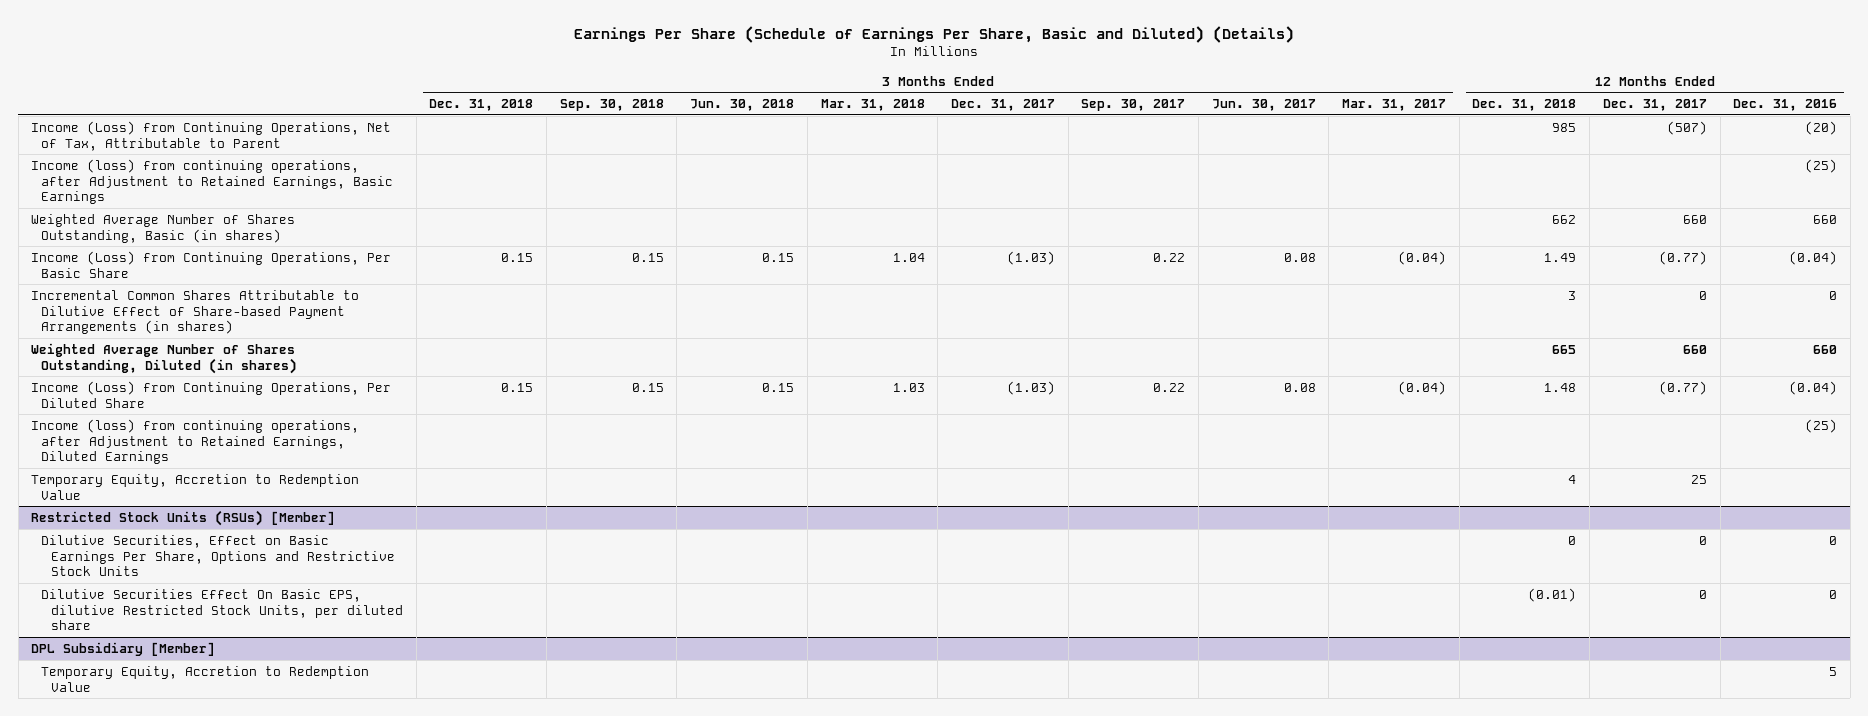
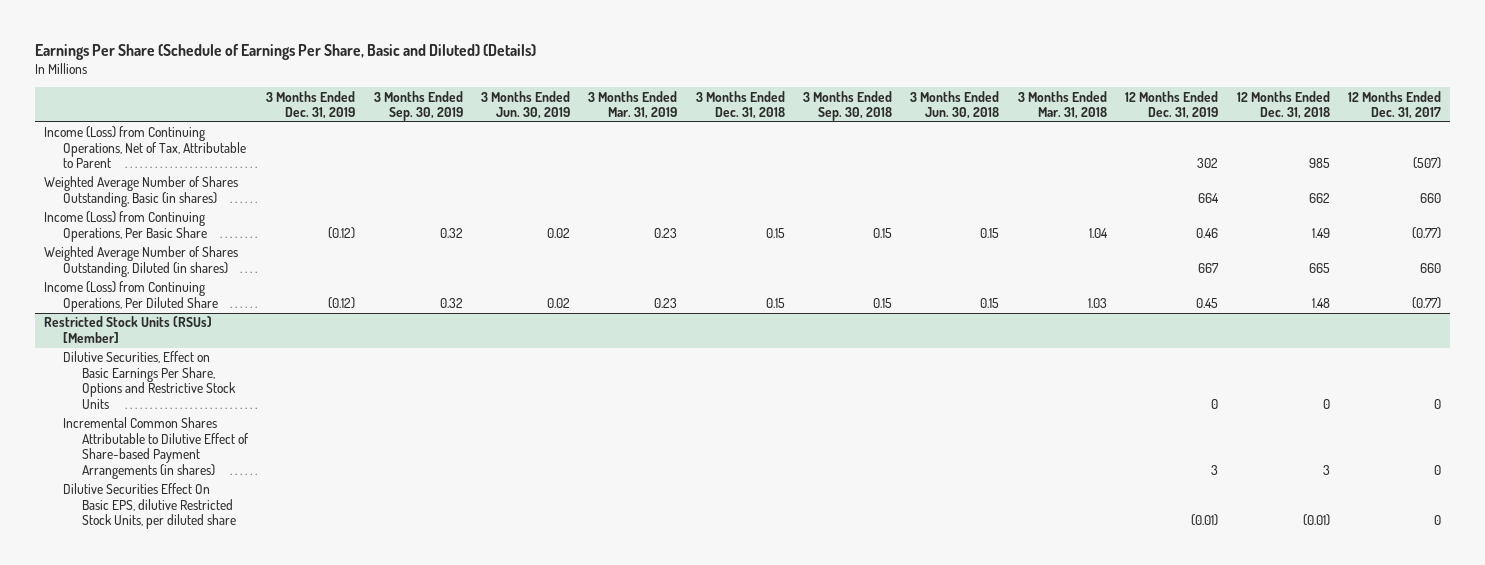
[950,99,1055,112] Dec. 31, 2017 -> none
[1081,99,1186,112] Sep. 30, 2017 -> none
[1211,99,1316,112] Jun. 30, 2017 -> none
[1342,99,1447,112] Mar. 31, 2017 -> none
[1733,99,1838,112] Dec. 31, 2016 -> none
none -> [266,90,356,120] 3 Months Ended Dec. 31, 2019
none -> [373,90,463,122] 3 Months Ended Sep. 30, 2019
none -> [481,90,571,120] 3 Months Ended Jun. 30, 2019
none -> [588,90,678,120] 3 Months Ended Mar. 31, 2019
none -> [1125,90,1219,120] 12 Months Ended Dec. 31, 2019
[31,158,394,205] Income (loss) from continuing operations, after Adjustment to Retained Earnings, Basic Earnings -> none
[31,289,360,335] Incremental Common Shares Attributable to Dilutive Effect of Share-based Payment Arrangements (in shares) -> none
[31,418,360,465] Income (loss) from continuing operations, after Adjustment to Retained Earnings, Diluted Earnings -> none
[31,473,360,500] Temporary Equity, Accretion to Redemption Value -> none
none -> [62,417,249,479] Incremental Common Shares Attributable to Dilutive Effect of Share-based Payment Arrangements (in shares)
[31,641,216,656] DPL Subsidiary [Member] -> none
[41,665,370,692] Temporary Equity, Accretion to Redemption Value -> none

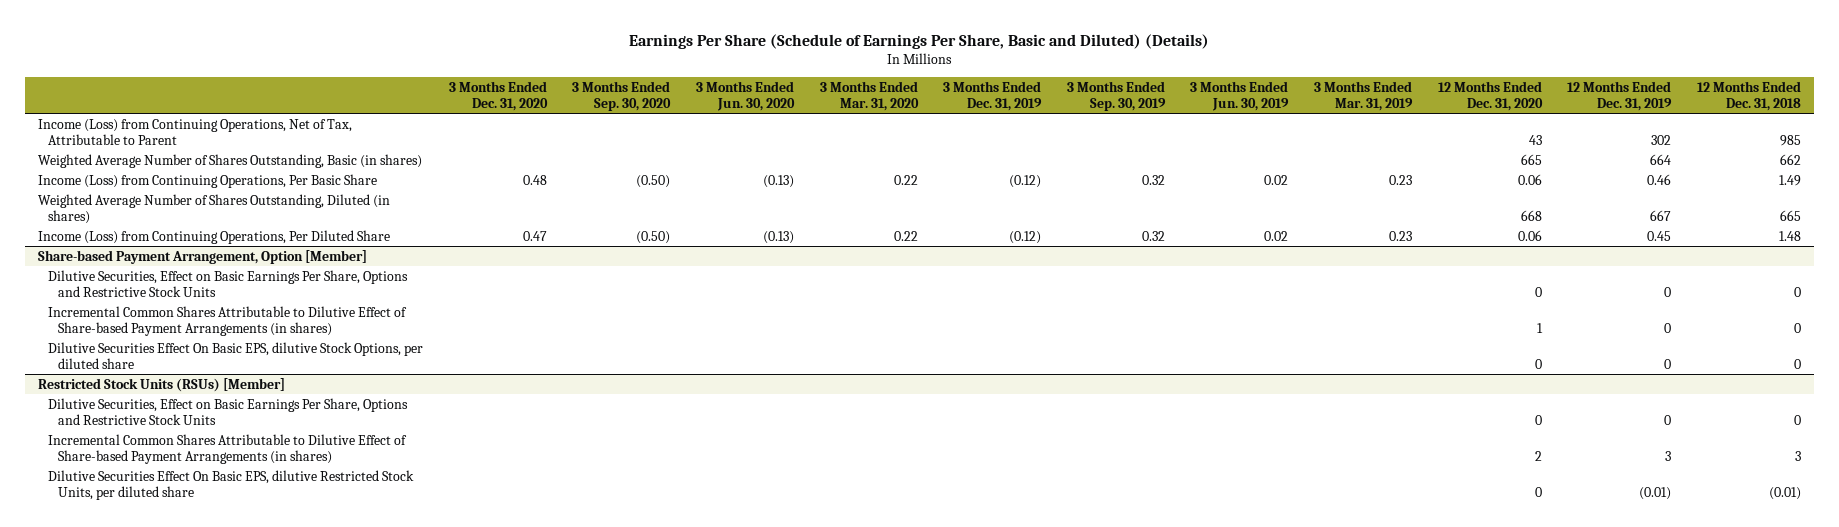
[695,90,785,120] 3 Months Ended Dec. 31, 2018 -> none
[803,90,893,122] 3 Months Ended Sep. 30, 2018 -> none
[910,90,1000,120] 3 Months Ended Jun. 30, 2018 -> none
[1017,90,1107,120] 3 Months Ended Mar. 31, 2018 -> none
[1347,90,1441,120] 12 Months Ended Dec. 31, 2017 -> none
none -> [448,80,548,111] 3 Months Ended Dec. 31, 2020
none -> [572,80,672,111] 3 Months Ended Sep. 30, 2020
none -> [695,80,795,111] 3 Months Ended Jun. 30, 2020
none -> [819,80,919,111] 3 Months Ended Mar. 31, 2020
none -> [1437,80,1543,111] 12 Months Ended Dec. 31, 2020
none -> [37,249,367,264] Share-based Payment Arrangement, Option [Member]
none -> [47,269,408,297] Dilutive Securities, Effect on Basic Earnings Per Share, Options and Restrictive Stock Units
none -> [47,305,407,336] Incremental Common Shares Attributable to Dilutive Effect of Share-based Payment Arrangements (in shares)
none -> [47,341,423,369] Dilutive Securities Effect On Basic EPS, dilutive Stock Options, per diluted share

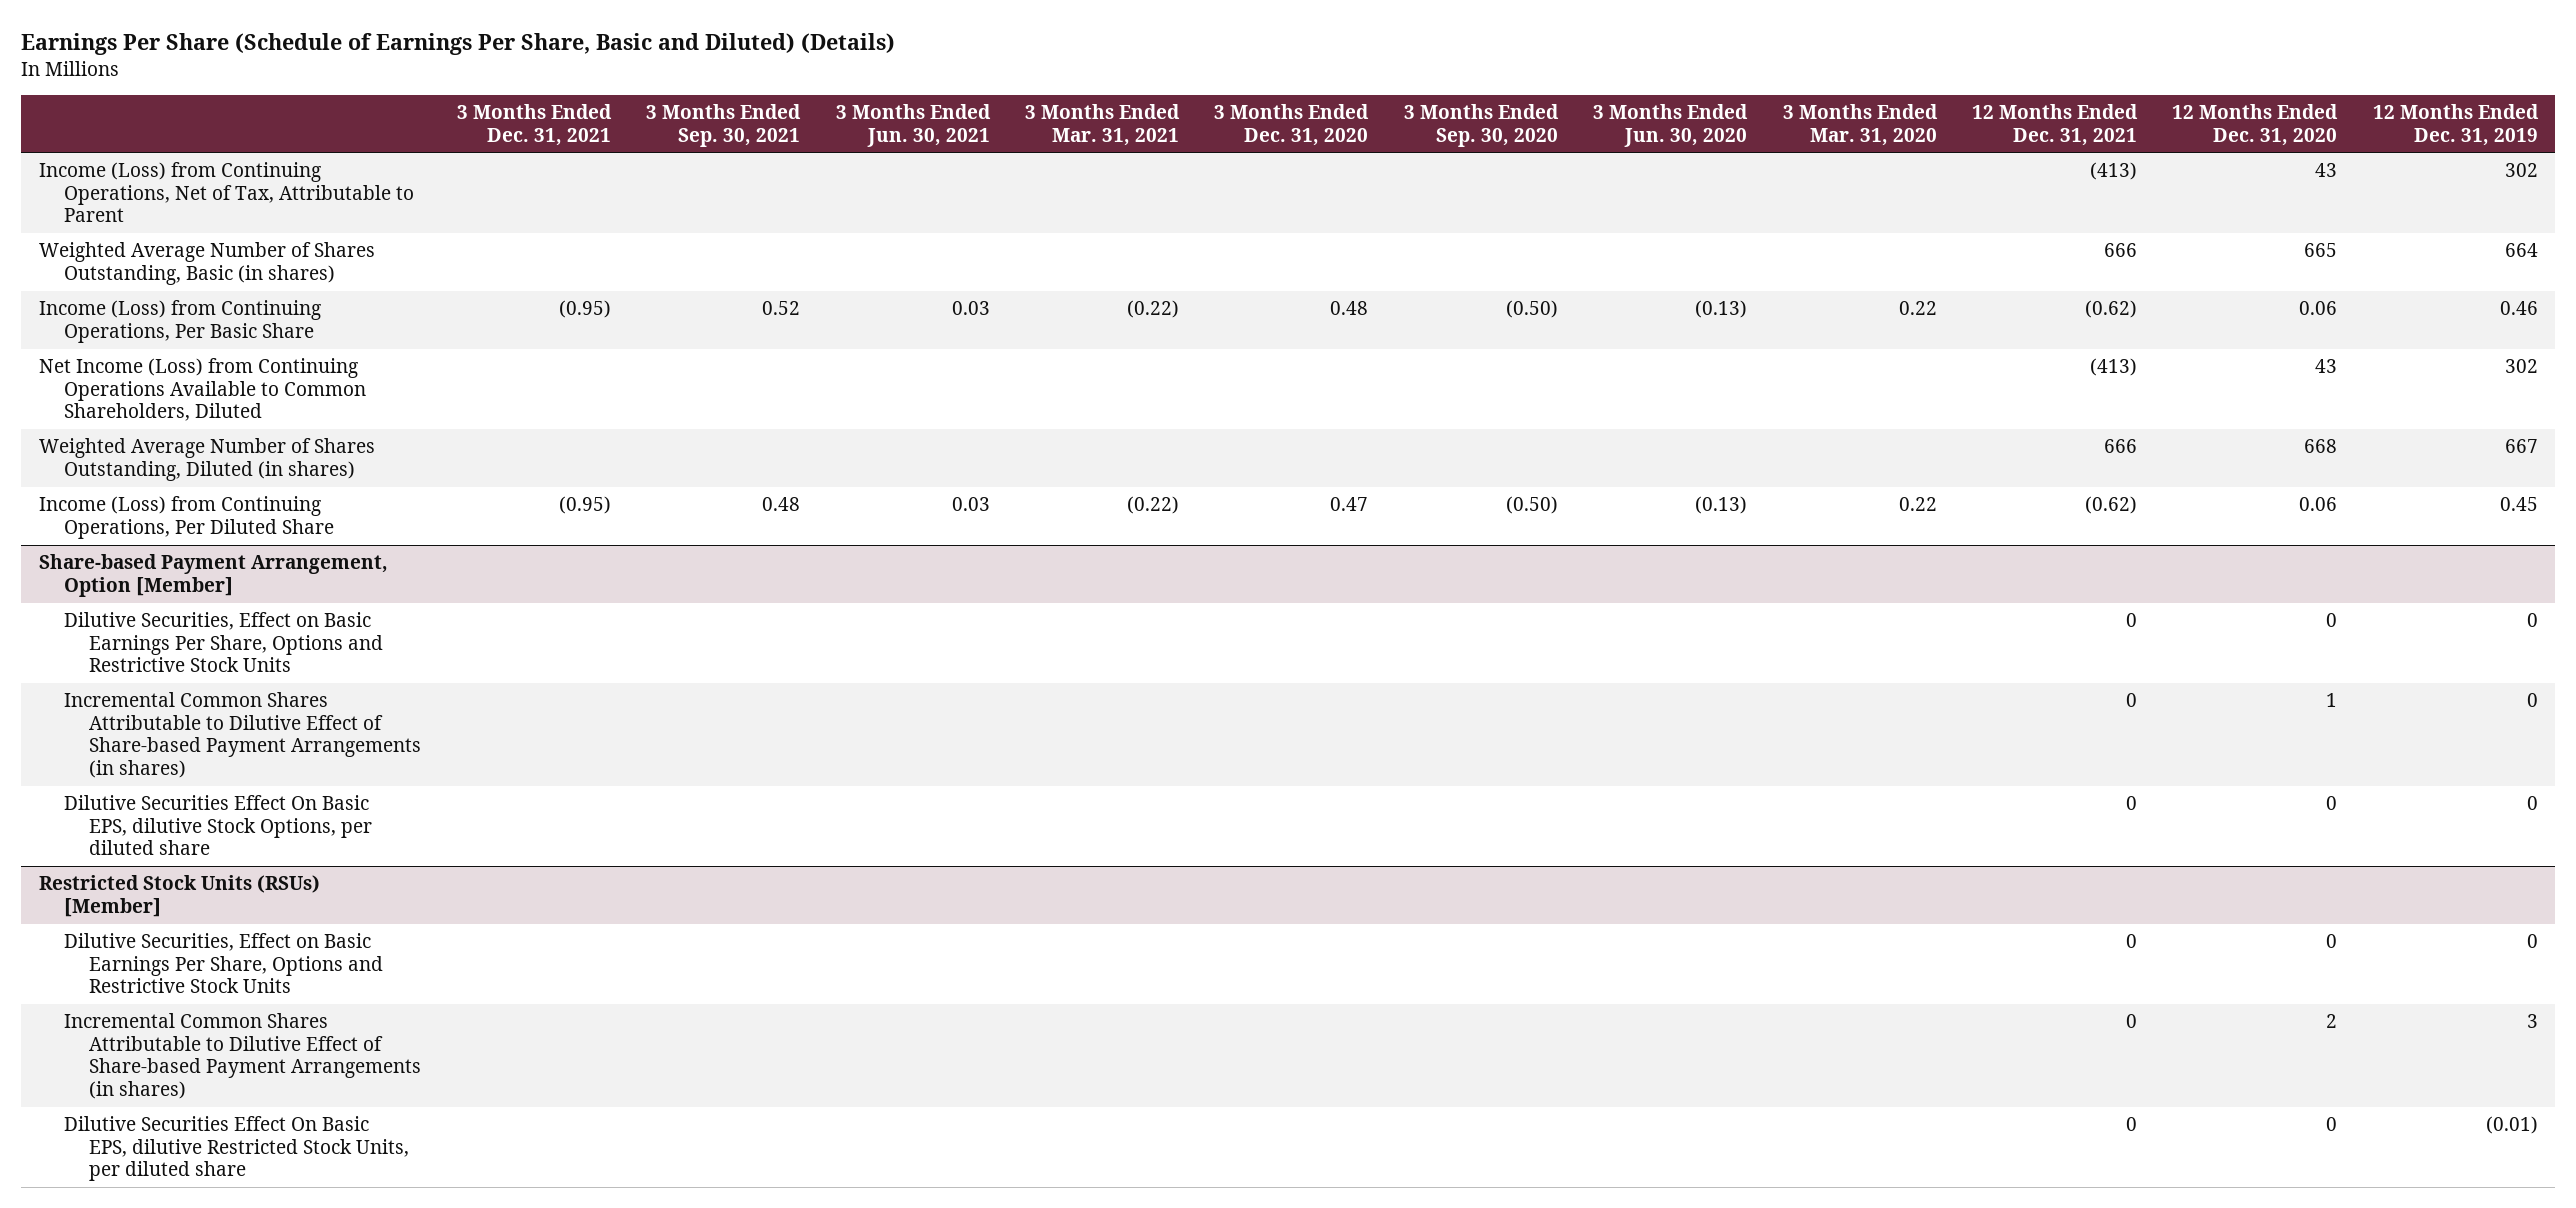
[943,80,1043,111] 3 Months Ended Dec. 31, 2019 -> none
[1066,80,1166,111] 3 Months Ended Sep. 30, 2019 -> none
[1190,80,1290,111] 3 Months Ended Jun. 30, 2019 -> none
[1314,80,1414,111] 3 Months Ended Mar. 31, 2019 -> none
[1696,80,1801,111] 12 Months Ended Dec. 31, 2018 -> none
none -> [456,104,612,146] 3 Months Ended Dec. 31, 2021
none -> [646,104,802,147] 3 Months Ended Sep. 30, 2021
none -> [835,104,991,147] 3 Months Ended Jun. 30, 2021
none -> [1024,104,1180,146] 3 Months Ended Mar. 31, 2021
none -> [1971,104,2138,146] 12 Months Ended Dec. 31, 2021
none -> [38,358,367,422] Net Income (Loss) from Continuing Operations Available to Common Shareholders, Diluted

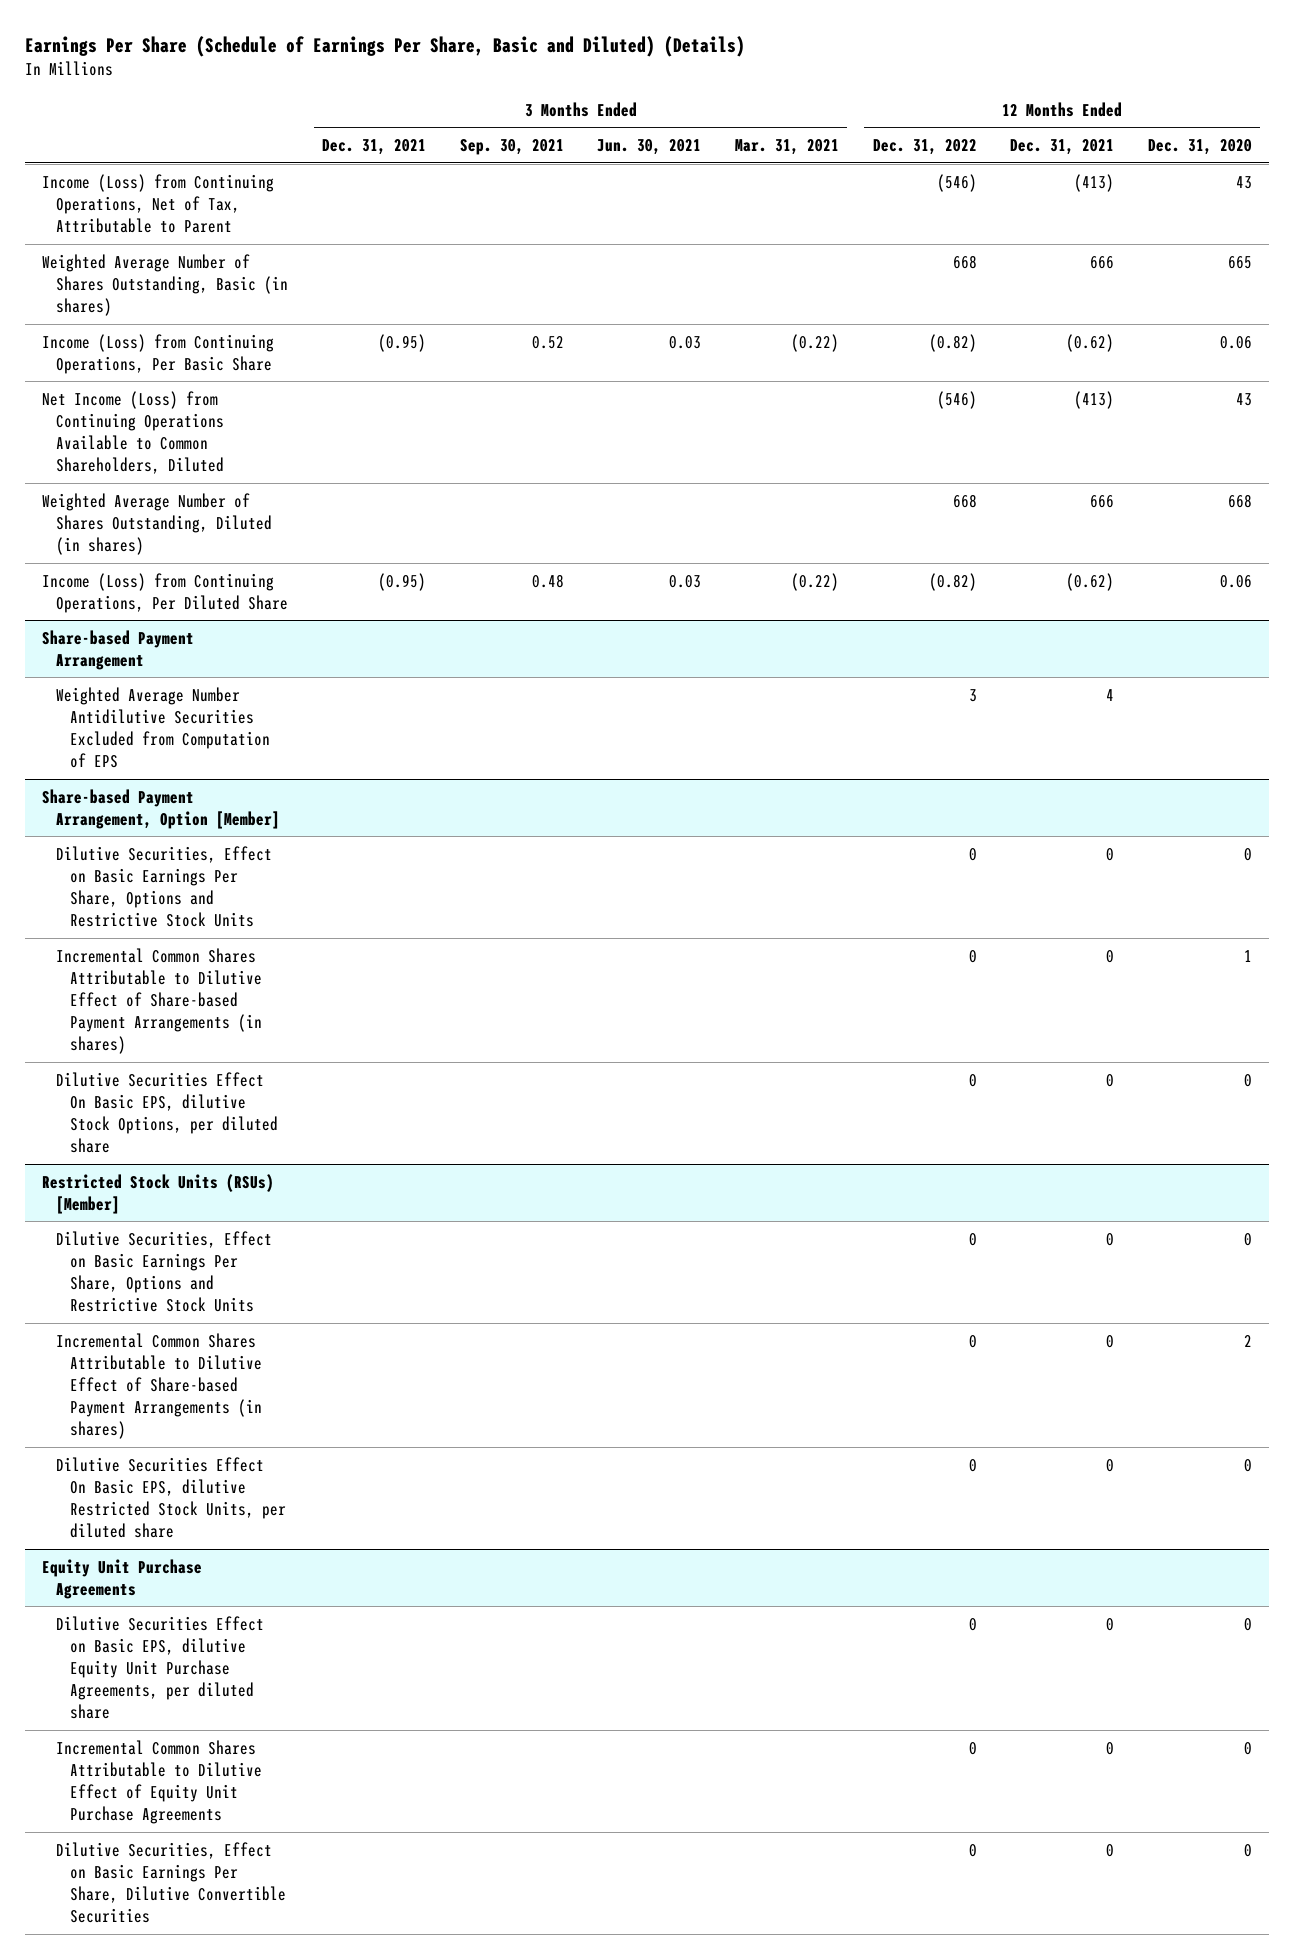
[1214,104,1370,146] 3 Months Ended Dec. 31, 2020 -> none
[1403,104,1559,147] 3 Months Ended Sep. 30, 2020 -> none
[1593,104,1749,147] 3 Months Ended Jun. 30, 2020 -> none
[1782,104,1938,146] 3 Months Ended Mar. 31, 2020 -> none
[2372,104,2539,146] 12 Months Ended Dec. 31, 2019 -> none
none -> [872,139,977,156] Dec. 31, 2022
none -> [42,629,195,670] Share-based Payment Arrangement
none -> [56,686,271,768] Weighted Average Number Antidilutive Securities Excluded from Computation of EPS
none -> [42,1558,203,1599] Equity Unit Purchase Agreements
none -> [56,1615,265,1720] Dilutive Securities Effect on Basic EPS, dilutive Equity Unit Purchase Agreements, per diluted share
none -> [56,1739,263,1824] Incremental Common Shares Attributable to Dilutive Effect of Equity Unit Purchase Agreements
none -> [56,1841,287,1923] Dilutive Securities, Effect on Basic Earnings Per Share, Dilutive Convertible Securities

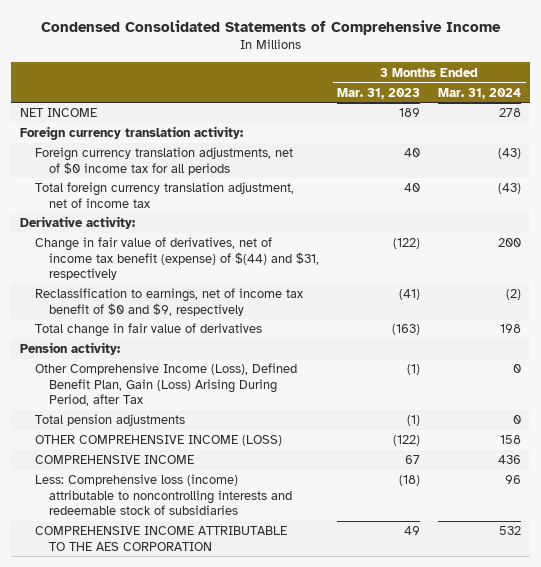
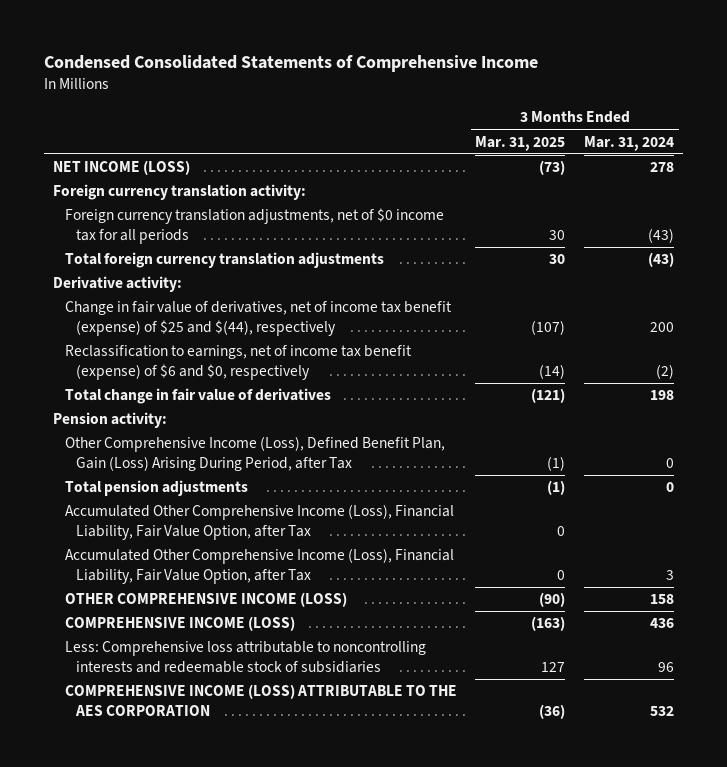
[337,87,421,99] Mar. 31, 2023 -> none
none -> [475,135,566,151] Mar. 31, 2025
[20,108,98,118] NET INCOME -> [53,160,191,176] NET INCOME (LOSS)
[34,182,294,208] Total foreign currency translation adjustment, net of income tax -> [64,252,384,269] Total foreign currency translation adjustments
[34,237,320,281] Change in fair value of derivatives, net of income tax benefit (expense) of $(44) and $31, respectively -> [64,301,452,337] Change in fair value of derivatives, net of income tax benefit (expense) of $25 and $(44), respectively
[34,288,303,316] Reclassification to earnings, net of income tax benefit of $0 and $9, respectively -> [64,345,412,381] Reclassification to earnings, net of income tax benefit (expense) of $6 and $0, respectively
none -> [64,504,454,541] Accumulated Other Comprehensive Income (Loss), Financial Liability, Fair Value Option, after Tax
none -> [64,548,454,585] Accumulated Other Comprehensive Income (Loss), Financial Liability, Fair Value Option, after Tax
[34,455,194,465] COMPREHENSIVE INCOME -> [64,616,295,632] COMPREHENSIVE INCOME (LOSS)
[34,474,293,516] Less: Comprehensive loss (income) attributable to noncontrolling interests and redeemable stock of subsidiaries -> [64,641,426,674] Less: Comprehensive loss attributable to noncontrolling interests and redeemable stock of subsidiaries
[34,526,287,551] COMPREHENSIVE INCOME ATTRIBUTABLE TO THE AES CORPORATION -> [64,684,457,717] COMPREHENSIVE INCOME (LOSS) ATTRIBUTABLE TO THE AES CORPORATION

